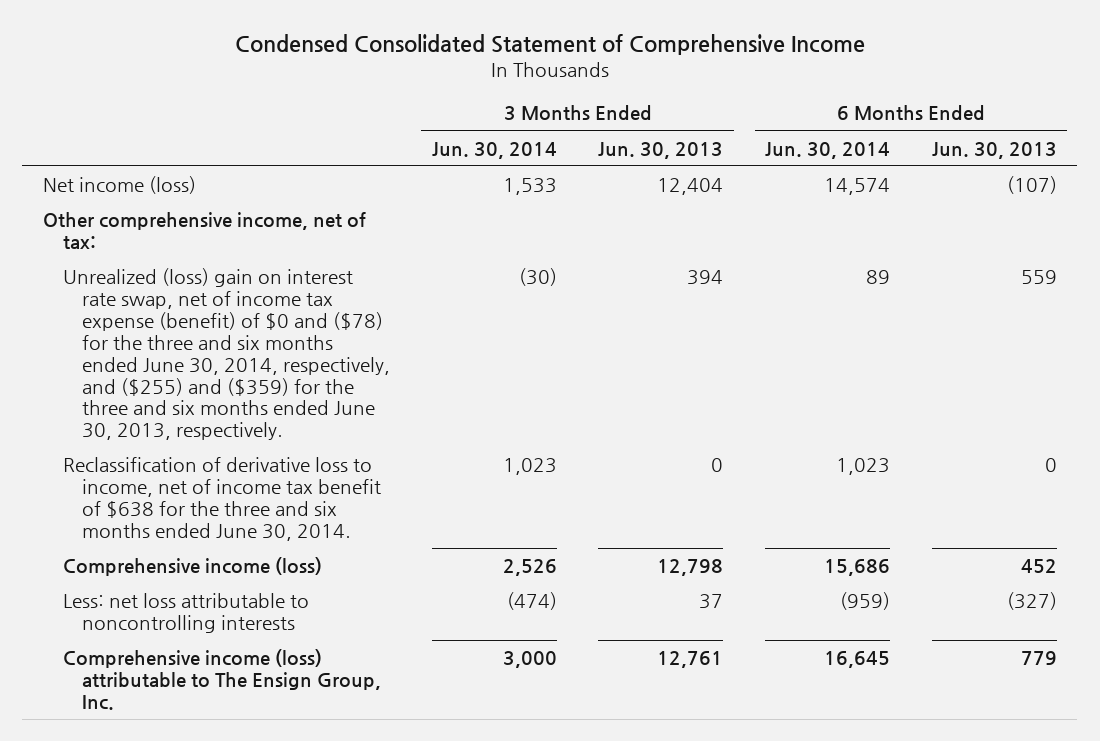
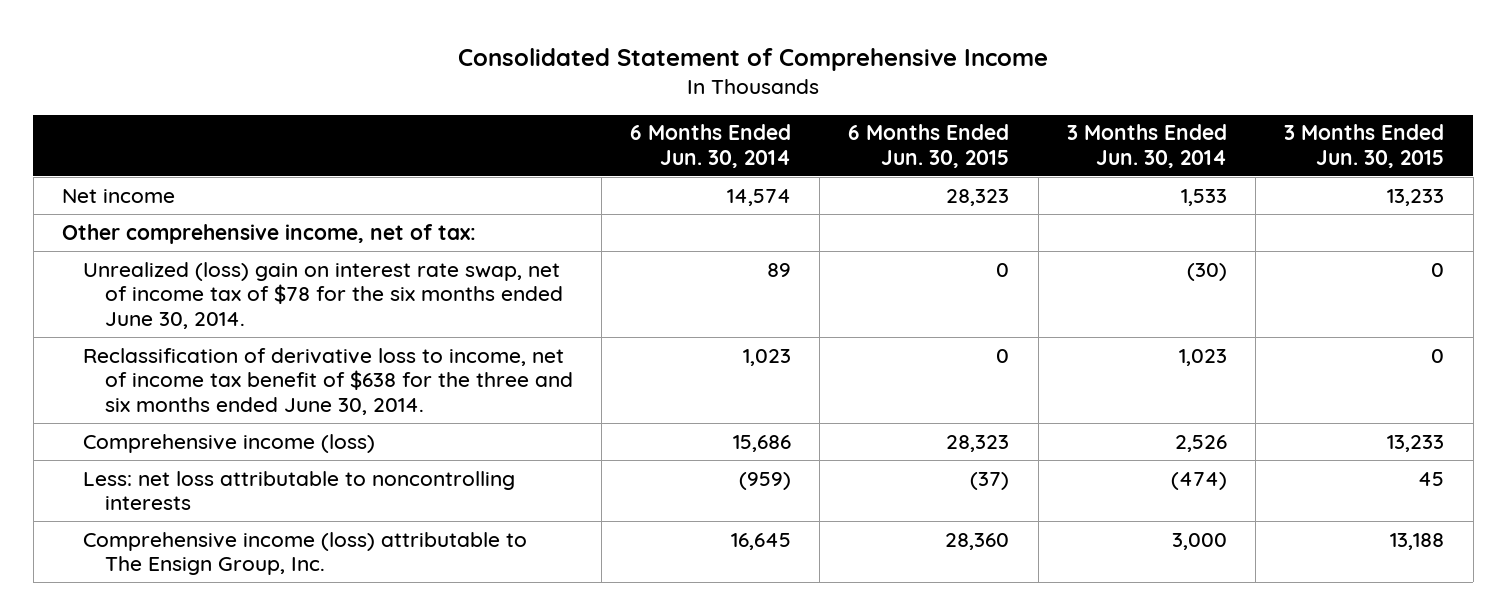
[234,34,865,56] Condensed Consolidated Statement of Comprehensive Income -> [458,47,1049,71] Consolidated Statement of Comprehensive Income
[598,141,724,159] Jun. 30, 2013 -> none
[931,141,1057,159] Jun. 30, 2013 -> none
none -> [848,124,1010,168] 6 Months Ended Jun. 30, 2015
none -> [1284,124,1445,168] 3 Months Ended Jun. 30, 2015
[43,176,197,195] Net income (loss) -> [62,188,176,203] Net income
[62,268,391,441] Unrealized (loss) gain on interest rate swap, net of income tax expense (benefit) of $0 and ($78) for the three and six months ended June 30, 2014, respectively, and ($255) and ($359) for the three and six months ended June 30, 2013, respectively. -> [83,261,563,329] Unrealized (loss) gain on interest rate swap, net of income tax of $78 for the six months ended June 30, 2014.

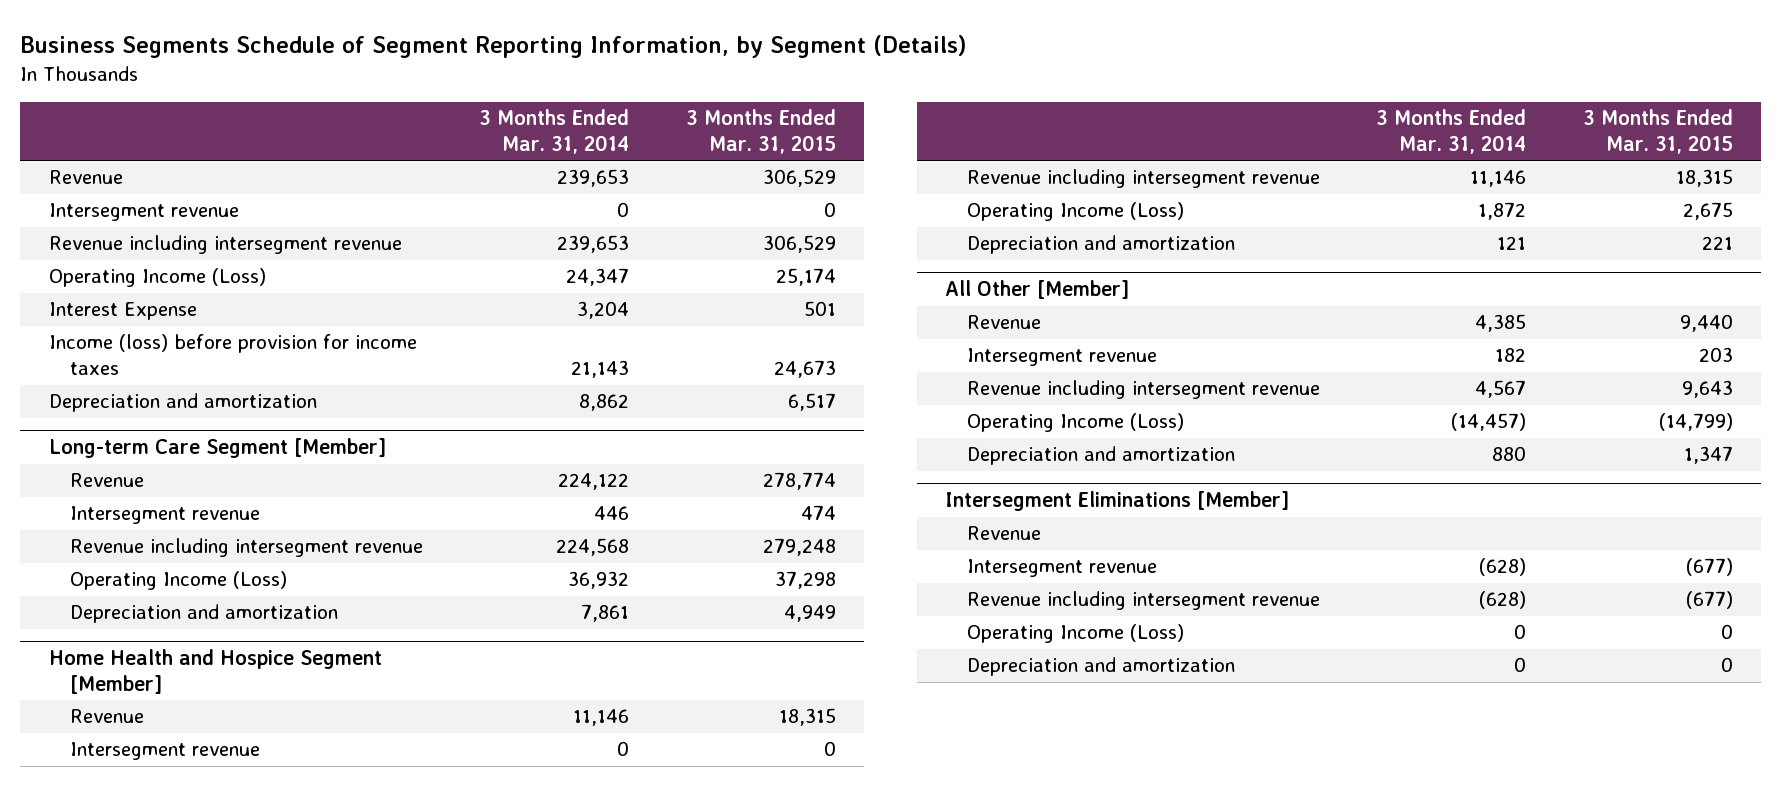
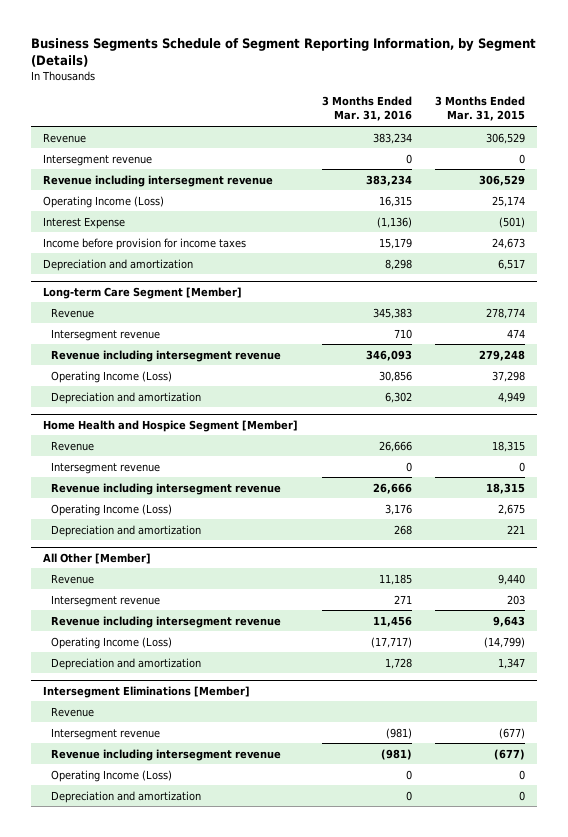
[479,109,630,155] 3 Months Ended Mar. 31, 2014 -> none
none -> [321,96,412,122] 3 Months Ended Mar. 31, 2016
[804,301,837,317] 501 -> [499,216,526,228] (501)
[48,334,417,376] Income (loss) before provision for income taxes -> [42,237,246,250] Income before provision for income taxes

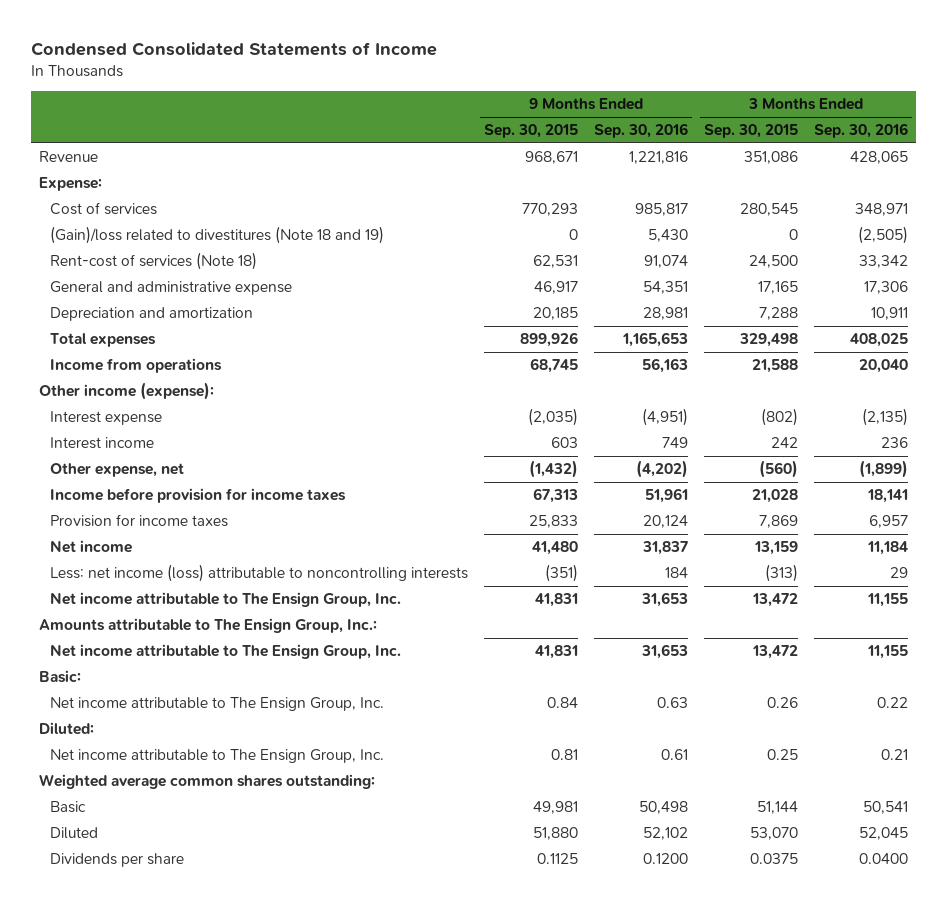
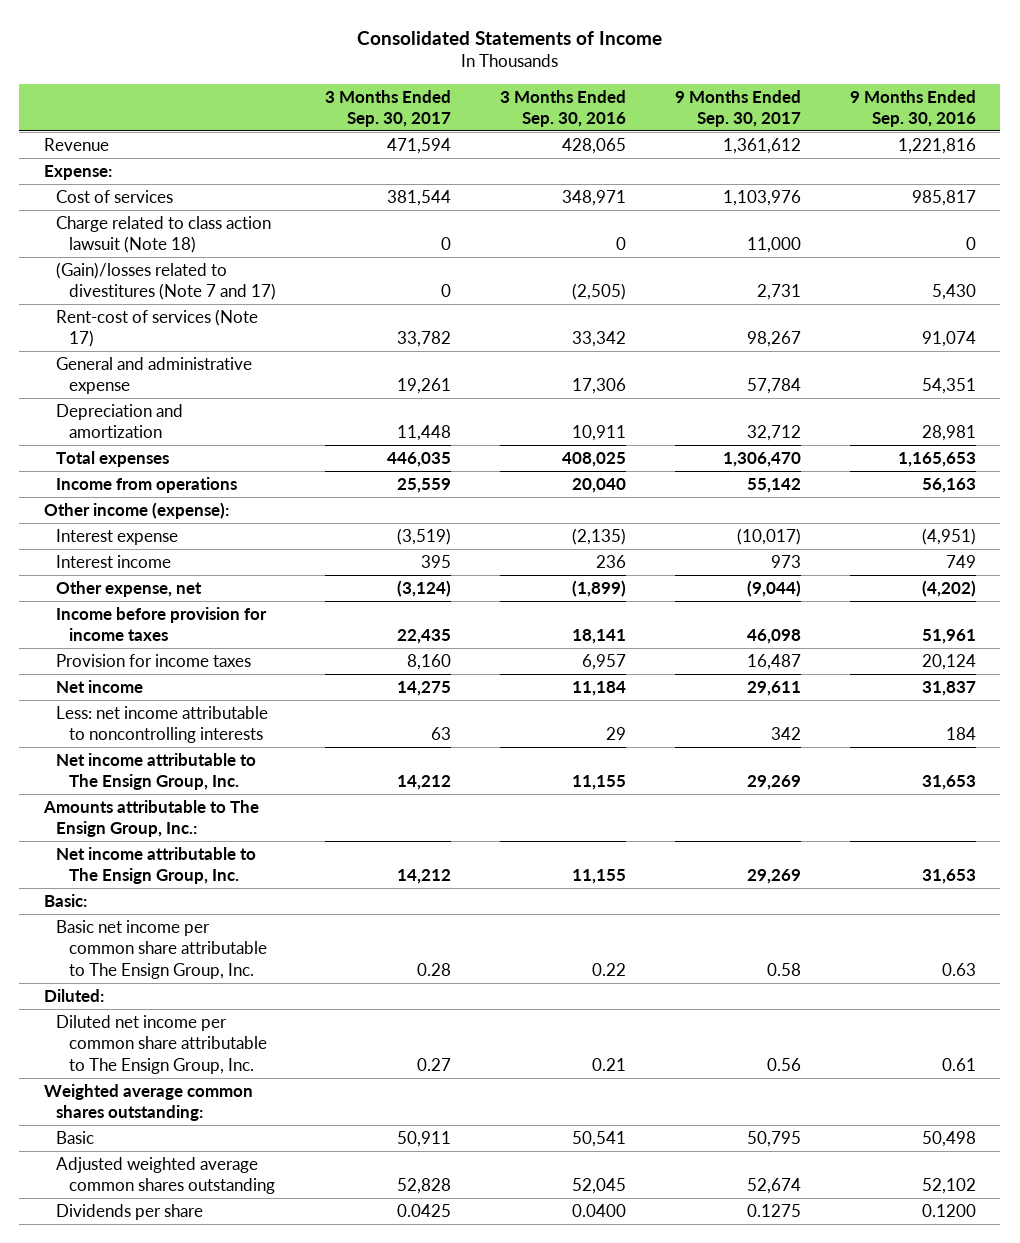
[30,41,437,56] Condensed Consolidated Statements of Income -> [356,30,662,45] Consolidated Statements of Income
[483,124,578,139] Sep. 30, 2015 -> none
[703,124,798,139] Sep. 30, 2015 -> none
none -> [324,89,451,128] 3 Months Ended Sep. 30, 2017
none -> [674,89,801,128] 9 Months Ended Sep. 30, 2017
none -> [56,215,272,254] Charge related to class action lawsuit (Note 18)
[49,226,384,245] (Gain)/loss related to divestitures (Note 18 and 19) -> [56,261,276,301] (Gain)/losses related to divestitures (Note 7 and 17)
[49,252,257,271] Rent-cost of services (Note 18) -> [56,308,259,348] Rent-cost of services (Note 17)
[49,564,468,583] Less: net income (loss) attributable to noncontrolling interests -> [56,705,269,744] Less: net income attributable to noncontrolling interests
[49,697,384,712] Net income attributable to The Ensign Group, Inc. -> [56,919,267,979] Basic net income per common share attributable to The Ensign Group, Inc.
[49,749,384,764] Net income attributable to The Ensign Group, Inc. -> [56,1014,267,1074] Diluted net income per common share attributable to The Ensign Group, Inc.
[49,827,98,840] Diluted -> [56,1156,275,1195] Adjusted weighted average common shares outstanding

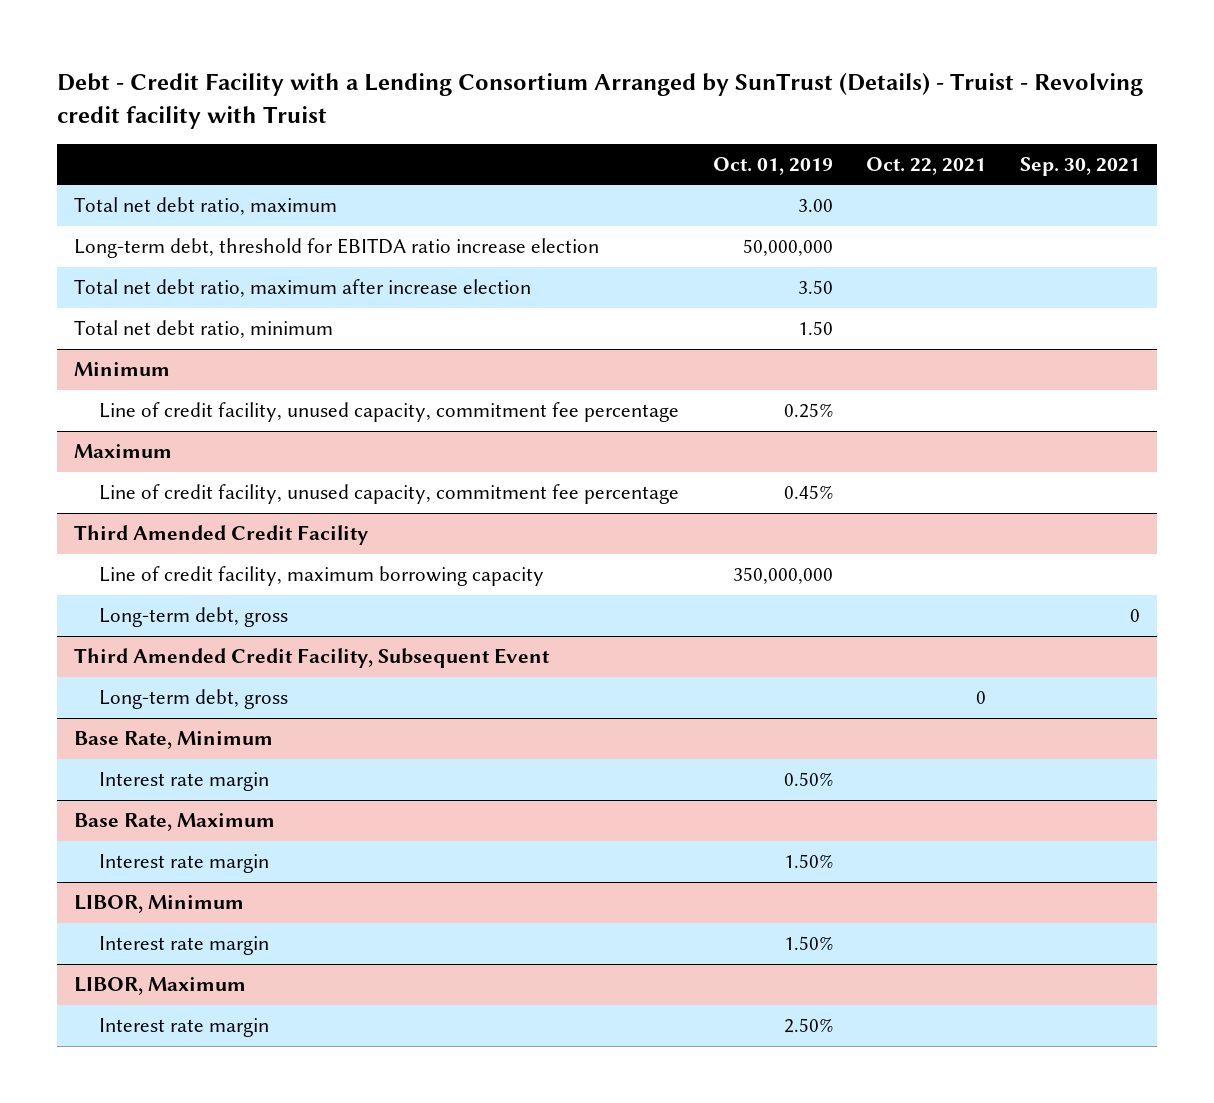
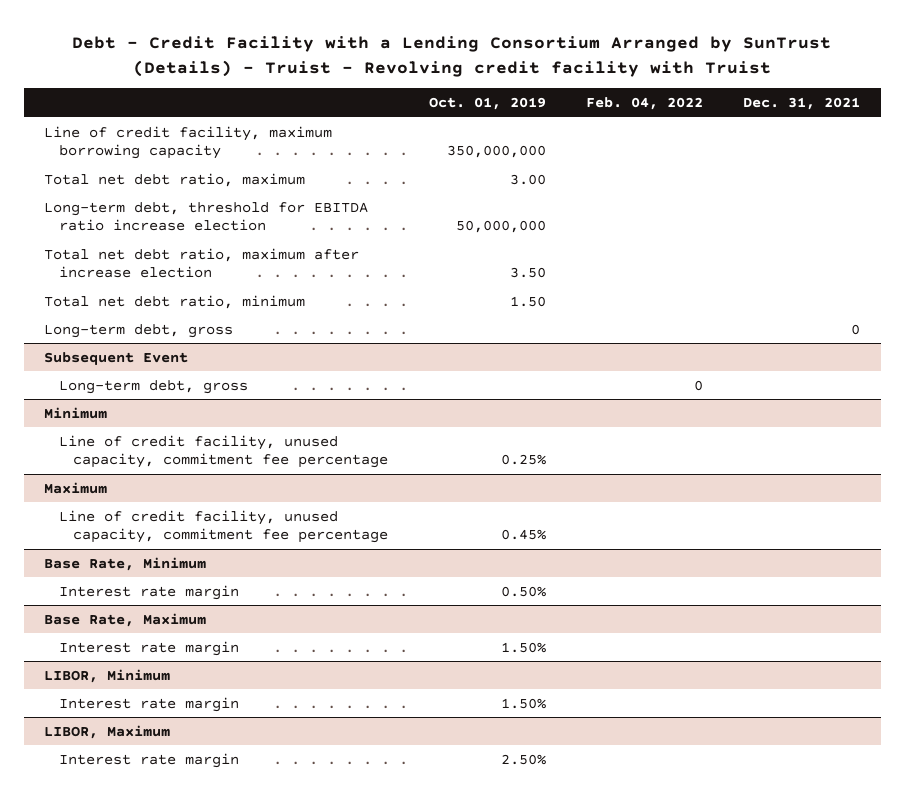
[866,156,987,175] Oct. 22, 2021 -> none
[1019,156,1140,176] Sep. 30, 2021 -> none
none -> [586,97,704,111] Feb. 04, 2022
none -> [743,97,861,111] Dec. 31, 2021
none -> [44,125,333,160] Line of credit facility, maximum borrowing capacity
none -> [44,323,234,338] Long-term debt, gross
none -> [44,351,189,365] Subsequent Event
none -> [58,379,248,394] Long-term debt, gross
[74,525,369,546] Third Amended Credit Facility -> none
[99,566,545,587] Line of credit facility, maximum borrowing capacity -> none
[99,607,289,628] Long-term debt, gross -> none
[74,648,551,669] Third Amended Credit Facility, Subsequent Event -> none
[99,689,289,710] Long-term debt, gross -> none

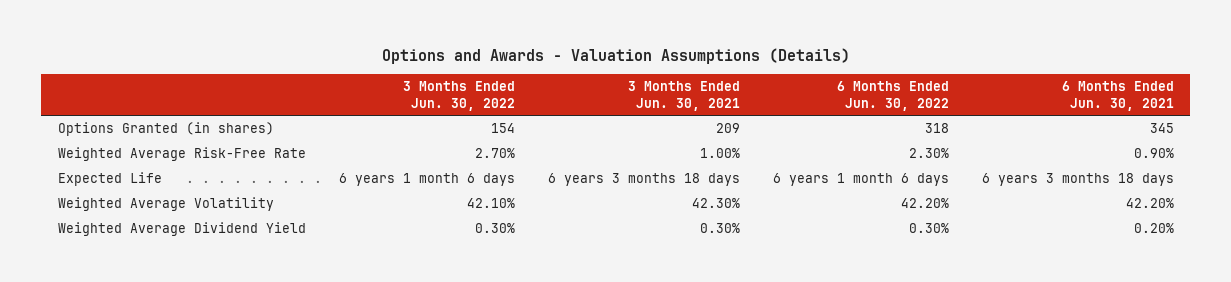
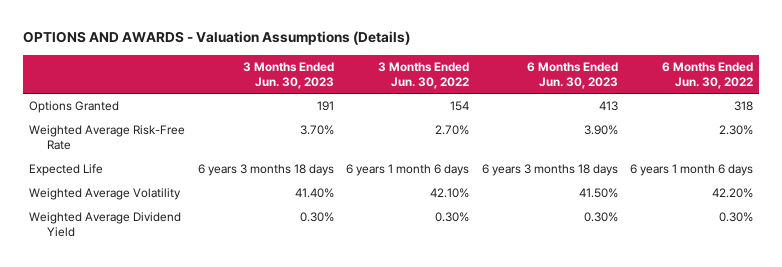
[381,48,850,65] Options and Awards - Valuation Assumptions (Details) -> [23,31,411,46] OPTIONS AND AWARDS - Valuation Assumptions (Details)
[627,81,740,111] 3 Months Ended Jun. 30, 2021 -> none
[1061,81,1174,111] 6 Months Ended Jun. 30, 2021 -> none
none -> [242,61,334,89] 3 Months Ended Jun. 30, 2023
none -> [526,61,618,89] 6 Months Ended Jun. 30, 2023
[57,122,274,137] Options Granted (in shares) -> [29,101,120,114] Options Granted

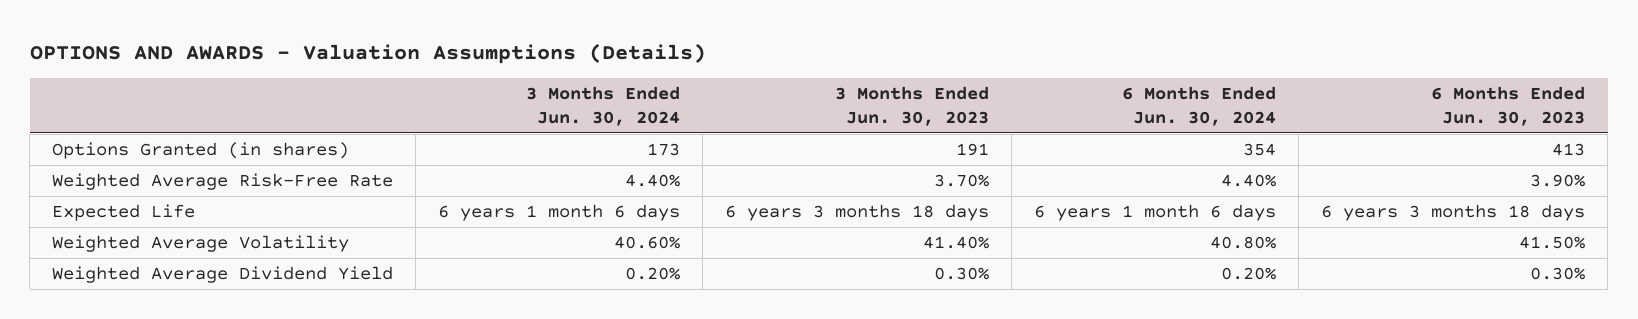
[378,61,470,89] 3 Months Ended Jun. 30, 2022 -> none
[661,61,753,89] 6 Months Ended Jun. 30, 2022 -> none
none -> [526,85,681,127] 3 Months Ended Jun. 30, 2024
none -> [1122,85,1277,127] 6 Months Ended Jun. 30, 2024
[29,101,120,114] Options Granted -> [52,141,350,159] Options Granted (in shares)

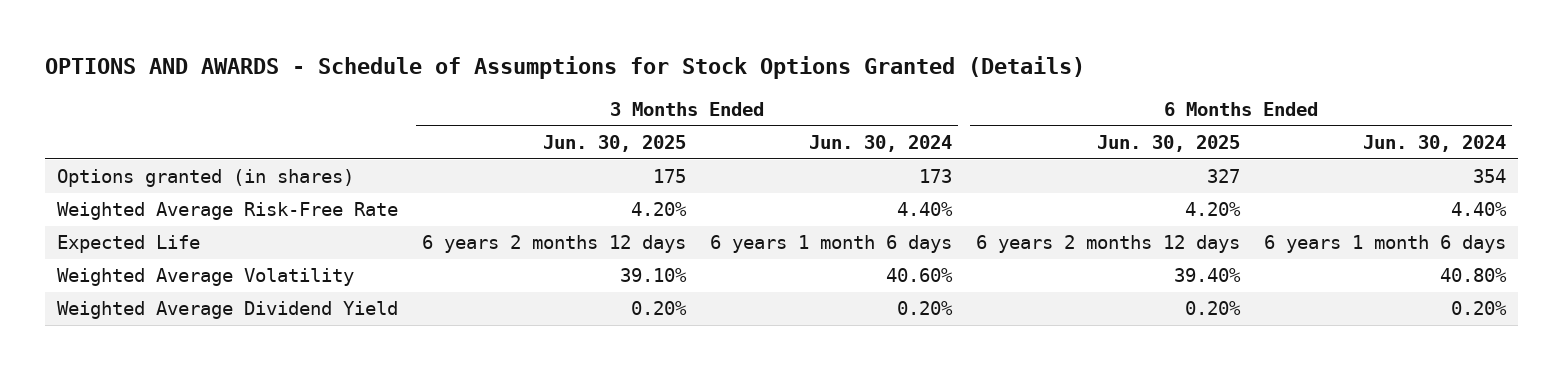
[29,42,706,64] OPTIONS AND AWARDS - Valuation Assumptions (Details) -> [44,55,1085,79] OPTIONS AND AWARDS - Schedule of Assumptions for Stock Options Granted (Details)
[835,85,990,127] 3 Months Ended Jun. 30, 2023 -> none
[1431,85,1586,127] 6 Months Ended Jun. 30, 2023 -> none
none -> [542,135,686,153] Jun. 30, 2025
none -> [1096,135,1240,153] Jun. 30, 2025
[52,141,350,159] Options Granted (in shares) -> [56,169,354,188] Options granted (in shares)

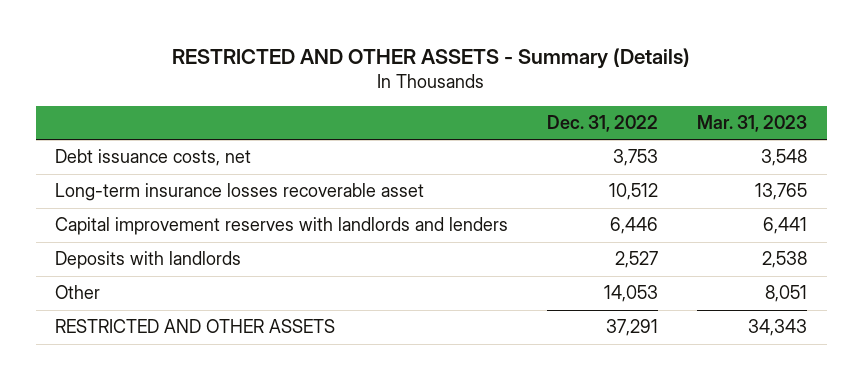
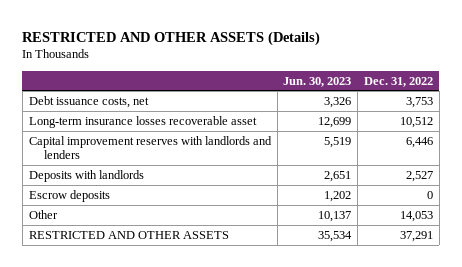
[172,47,691,69] RESTRICTED AND OTHER ASSETS - Summary (Details) -> [22,30,321,46] RESTRICTED AND OTHER ASSETS (Details)
[697,115,808,133] Mar. 31, 2023 -> none
none -> [283,76,352,87] Jun. 30, 2023
none -> [28,189,110,202] Escrow deposits

